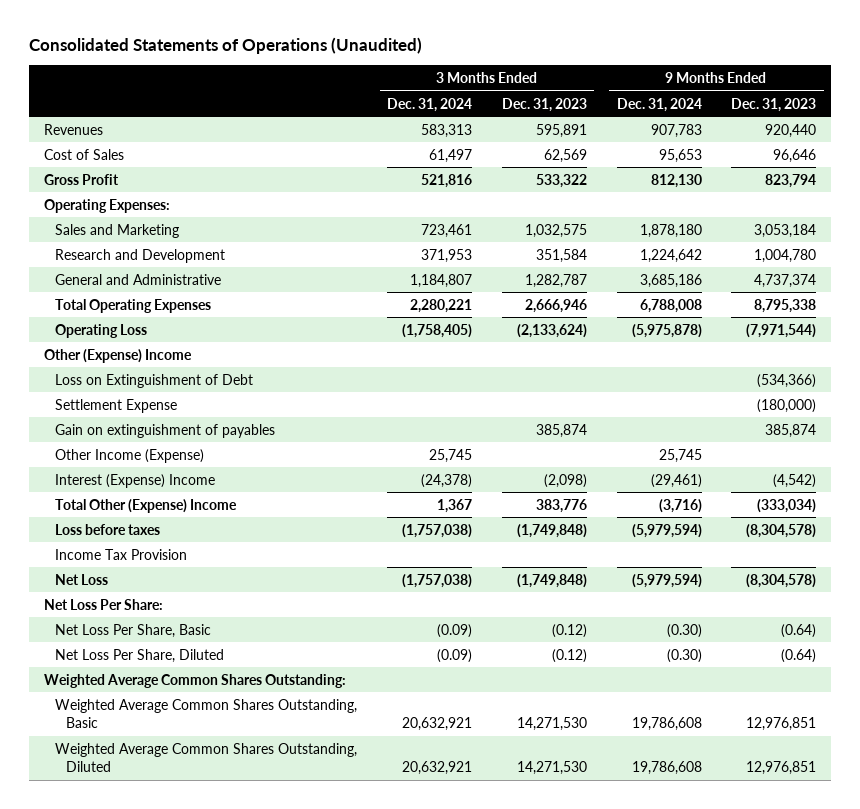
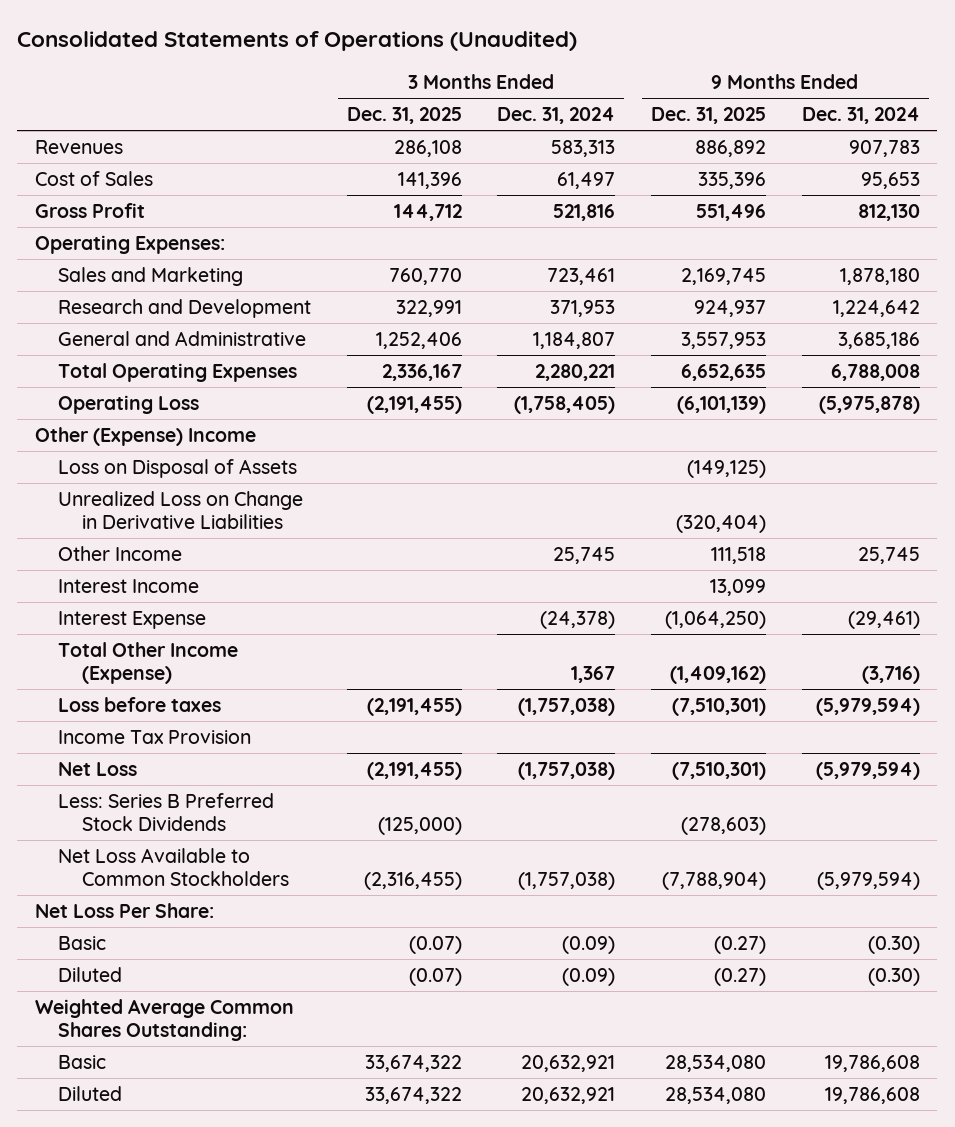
[501,97,587,112] Dec. 31, 2023 -> none
[731,97,817,112] Dec. 31, 2023 -> none
none -> [346,107,462,125] Dec. 31, 2025
none -> [651,107,767,125] Dec. 31, 2025
[55,373,254,388] Loss on Extinguishment of Debt -> none
[55,398,178,413] Settlement Expense -> none
[55,423,276,438] Gain on extinguishment of payables -> none
none -> [58,458,298,478] Loss on Disposal of Assets
none -> [58,490,304,529] Unrealized Loss on Change in Derivative Liabilities
[55,448,205,463] Other Income (Expense) -> [58,545,183,561] Other Income
none -> [58,578,200,593] Interest Income
[55,473,216,488] Interest (Expense) Income -> [58,610,207,629] Interest Expense
[55,498,238,513] Total Other (Expense) Income -> [58,641,239,684] Total Other Income (Expense)
none -> [58,792,275,831] Less: Series B Preferred Stock Dividends
none -> [58,847,289,886] Net Loss Available to Common Stockholders
[55,623,212,638] Net Loss Per Share, Basic -> [58,935,107,950] Basic
[55,648,225,663] Net Loss Per Share, Diluted -> [58,966,123,982] Diluted
[55,698,358,728] Weighted Average Common Shares Outstanding, Basic -> [58,1054,107,1069] Basic
[55,742,358,772] Weighted Average Common Shares Outstanding, Diluted -> [58,1085,123,1101] Diluted

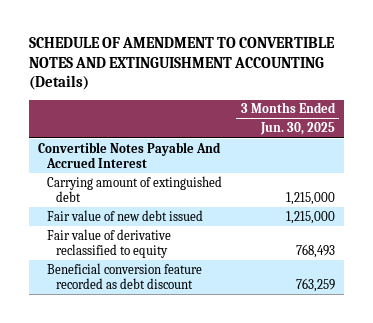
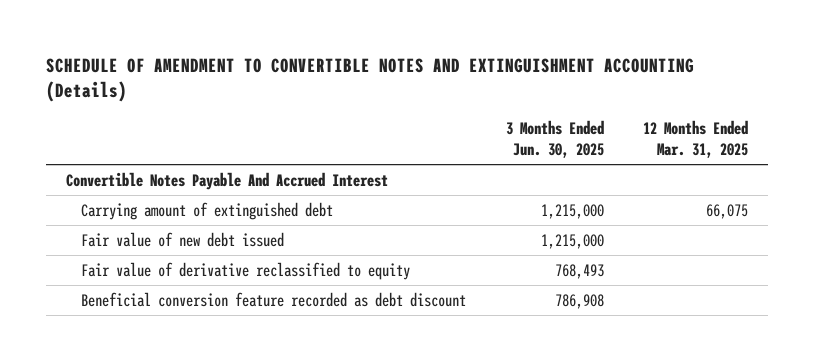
none -> [643,120,749,159] 12 Months Ended Mar. 31, 2025
[295,277,335,292] 763,259 -> [554,293,604,309] 786,908

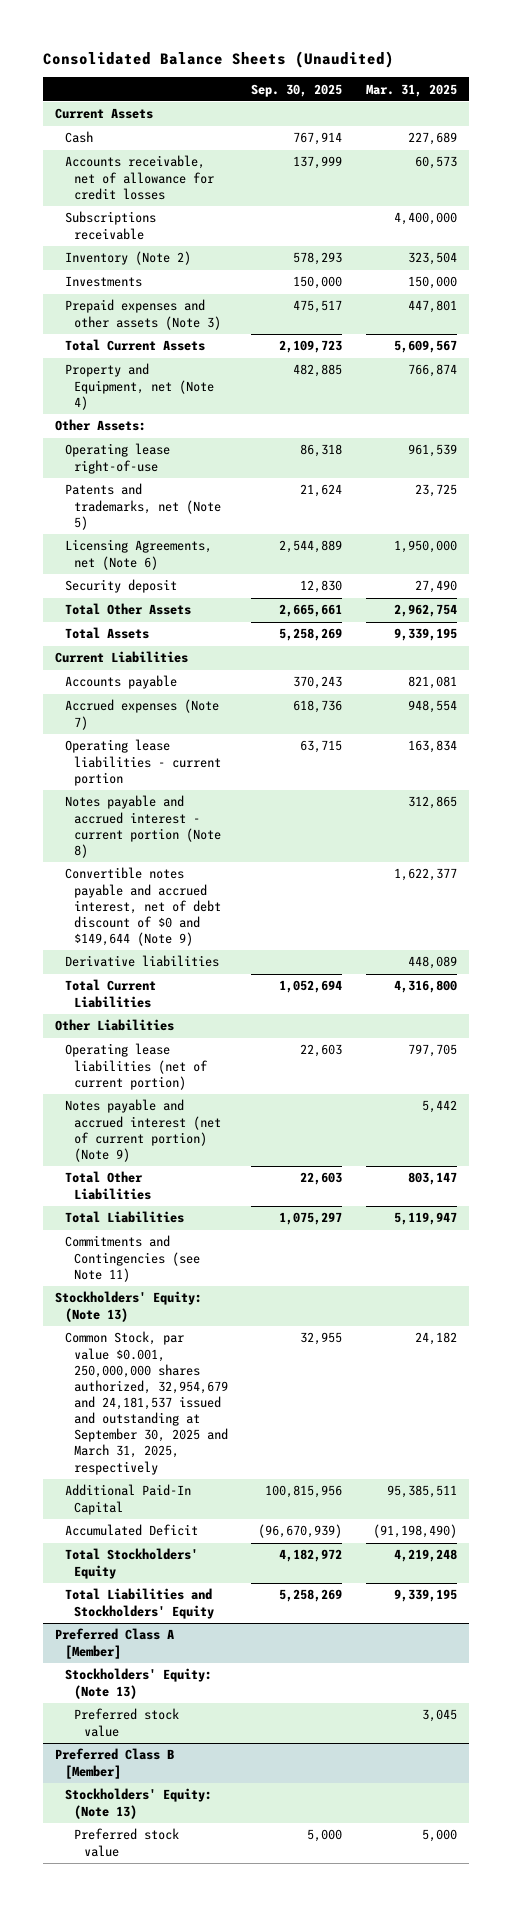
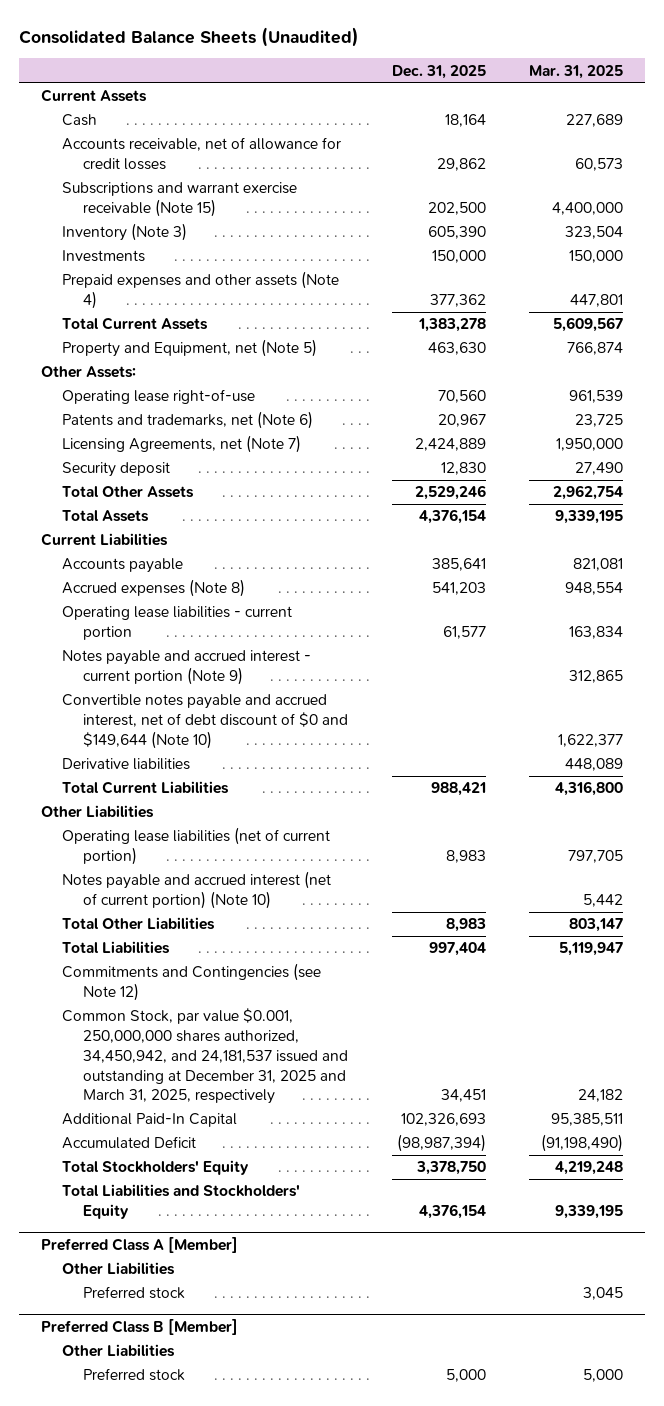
[251,83,343,97] Sep. 30, 2025 -> none
none -> [391,64,486,79] Dec. 31, 2025
[64,211,156,240] Subscriptions receivable -> none
none -> [62,182,298,218] Subscriptions and warrant exercise receivable (Note 15)
[64,251,191,266] Inventory (Note 2) -> [62,223,188,242] Inventory (Note 3)
[64,299,222,330] Prepaid expenses and other assets (Note 3) -> [62,271,340,310] Prepaid expenses and other assets (Note 4)
[64,363,215,410] Property and Equipment, net (Note 4) -> [62,339,318,358] Property and Equipment, net (Note 5)
[64,483,222,530] Patents and trademarks, net (Note 5) -> [62,411,314,430] Patents and trademarks, net (Note 6)
[64,539,212,570] Licensing Agreements, net (Note 6) -> [62,435,302,454] Licensing Agreements, net (Note 7)
[64,699,219,730] Accrued expenses (Note 7) -> [62,579,246,598] Accrued expenses (Note 8)
[64,795,222,858] Notes payable and accrued interest - current portion (Note 8) -> [62,650,312,686] Notes payable and accrued interest - current portion (Note 9)
[64,867,222,947] Convertible notes payable and accrued interest, net of debt discount of $0 and $149,644 (Note 9) -> [62,694,349,749] Convertible notes payable and accrued interest, net of debt discount of $0 and $149,644 (Note 10)
[64,1099,222,1162] Notes payable and accrued interest (net of current portion) (Note 9) -> [62,871,332,910] Notes payable and accrued interest (net of current portion) (Note 10)
[55,1291,203,1322] Stockholders' Equity: (Note 13) -> none
[64,1235,201,1282] Commitments and Contingencies (see Note 11) -> [62,963,322,1002] Commitments and Contingencies (see Note 12)
[64,1331,229,1475] Common Stock, par value $0.001, 250,000,000 shares authorized, 32,954,679 and 24,181,537 issued and outstanding at September 30, 2025 and March 31, 2025, respectively -> [62,1008,349,1105] Common Stock, par value $0.001, 250,000,000 shares authorized, 34,450,942, and 24,181,537 issued and outstanding at December 31, 2025 and March 31, 2025, respectively
[64,1668,212,1699] Stockholders' Equity: (Note 13) -> none
none -> [62,1262,176,1276] Other Liabilities
[74,1708,180,1737] Preferred stock value -> [83,1286,186,1300] Preferred stock
[64,1788,212,1819] Stockholders' Equity: (Note 13) -> none
none -> [62,1344,176,1358] Other Liabilities
[74,1828,180,1857] Preferred stock value -> [83,1368,186,1382] Preferred stock

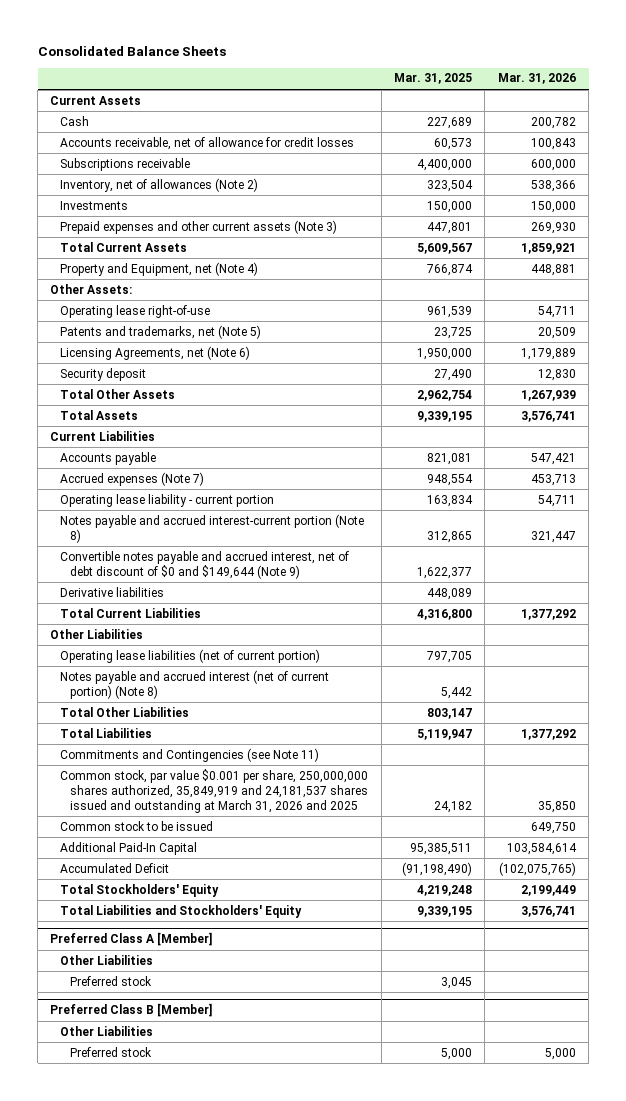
[19,26,360,47] Consolidated Balance Sheets (Unaudited) -> [37,45,226,56] Consolidated Balance Sheets
[391,64,486,79] Dec. 31, 2025 -> none
none -> [497,73,576,85] Mar. 31, 2026
[62,182,298,218] Subscriptions and warrant exercise receivable (Note 15) -> none
none -> [60,157,191,171] Subscriptions receivable
[62,223,188,242] Inventory (Note 3) -> [60,177,259,192] Inventory, net of allowances (Note 2)
[62,271,340,310] Prepaid expenses and other assets (Note 4) -> [60,219,338,234] Prepaid expenses and other current assets (Note 3)
[62,339,318,358] Property and Equipment, net (Note 5) -> [60,261,259,276] Property and Equipment, net (Note 4)
[62,411,314,430] Patents and trademarks, net (Note 6) -> [60,324,262,339] Patents and trademarks, net (Note 5)
[62,435,302,454] Licensing Agreements, net (Note 7) -> [60,345,251,360] Licensing Agreements, net (Note 6)
[62,579,246,598] Accrued expenses (Note 8) -> [60,471,205,486] Accrued expenses (Note 7)
[62,606,293,641] Operating lease liabilities - current portion -> [60,493,275,507] Operating lease liability - current portion
[62,650,312,686] Notes payable and accrued interest - current portion (Note 9) -> [60,513,365,543] Notes payable and accrued interest-current portion (Note 8)
[62,694,349,749] Convertible notes payable and accrued interest, net of debt discount of $0 and $149,644 (Note 10) -> [60,550,350,579] Convertible notes payable and accrued interest, net of debt discount of $0 and $149,644 (Note 9)
[62,871,332,910] Notes payable and accrued interest (net of current portion) (Note 10) -> [60,669,330,699] Notes payable and accrued interest (net of current portion) (Note 8)
[62,963,322,1002] Commitments and Contingencies (see Note 12) -> [60,747,320,762] Commitments and Contingencies (see Note 11)
[62,1008,349,1105] Common Stock, par value $0.001, 250,000,000 shares authorized, 34,450,942, and 24,181,537 issued and outstanding at December 31, 2025 and March 31, 2025, respectively -> [60,768,369,813] Common stock, par value $0.001 per share, 250,000,000 shares authorized, 35,849,919 and 24,181,537 shares issued and outstanding at March 31, 2026 and 2025
none -> [60,820,214,831] Common stock to be issued

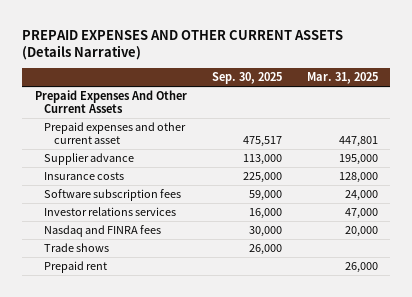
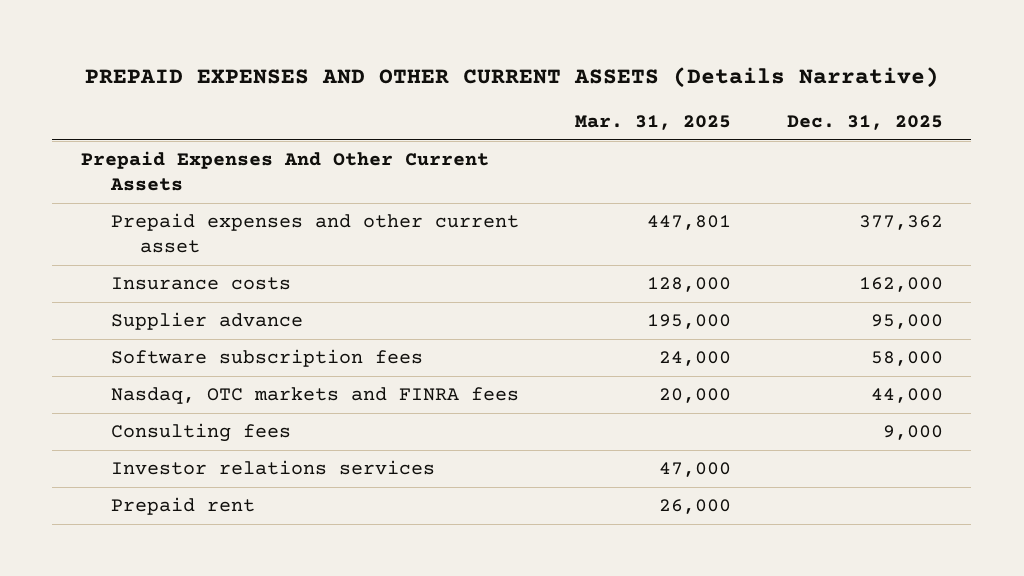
[211,72,282,85] Sep. 30, 2025 -> none
none -> [786,115,943,131] Dec. 31, 2025
[44,153,135,166] Supplier advance -> [110,312,303,331] Supplier advance
none -> [110,387,519,405] Nasdaq, OTC markets and FINRA fees
none -> [110,423,291,443] Consulting fees
[44,225,162,238] Nasdaq and FINRA fees -> none
[44,243,110,253] Trade shows -> none

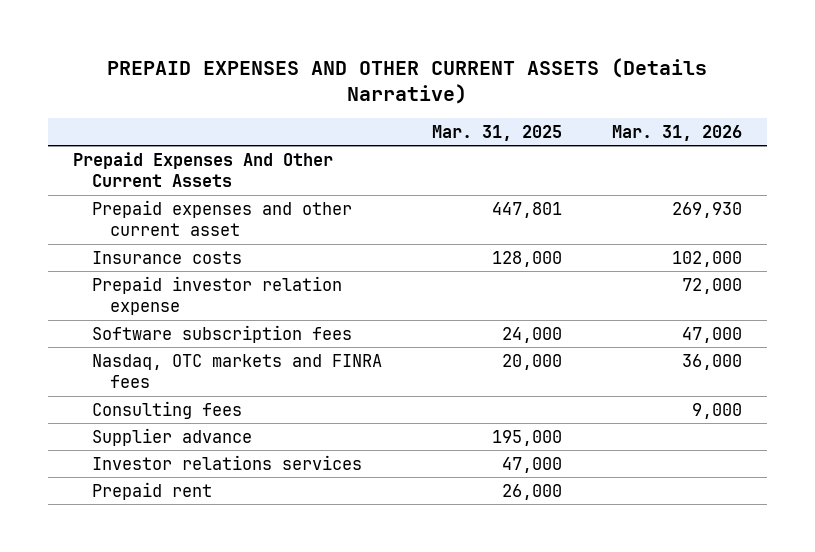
[786,115,943,131] Dec. 31, 2025 -> none
none -> [611,124,742,141] Mar. 31, 2026
none -> [91,275,342,316] Prepaid investor relation expense
[110,312,303,331] Supplier advance -> [91,427,252,446] Supplier advance

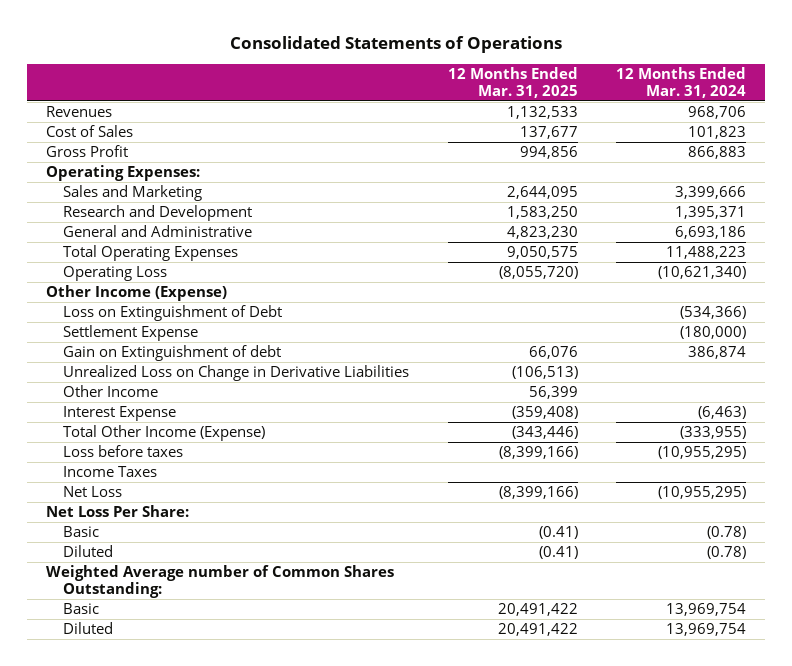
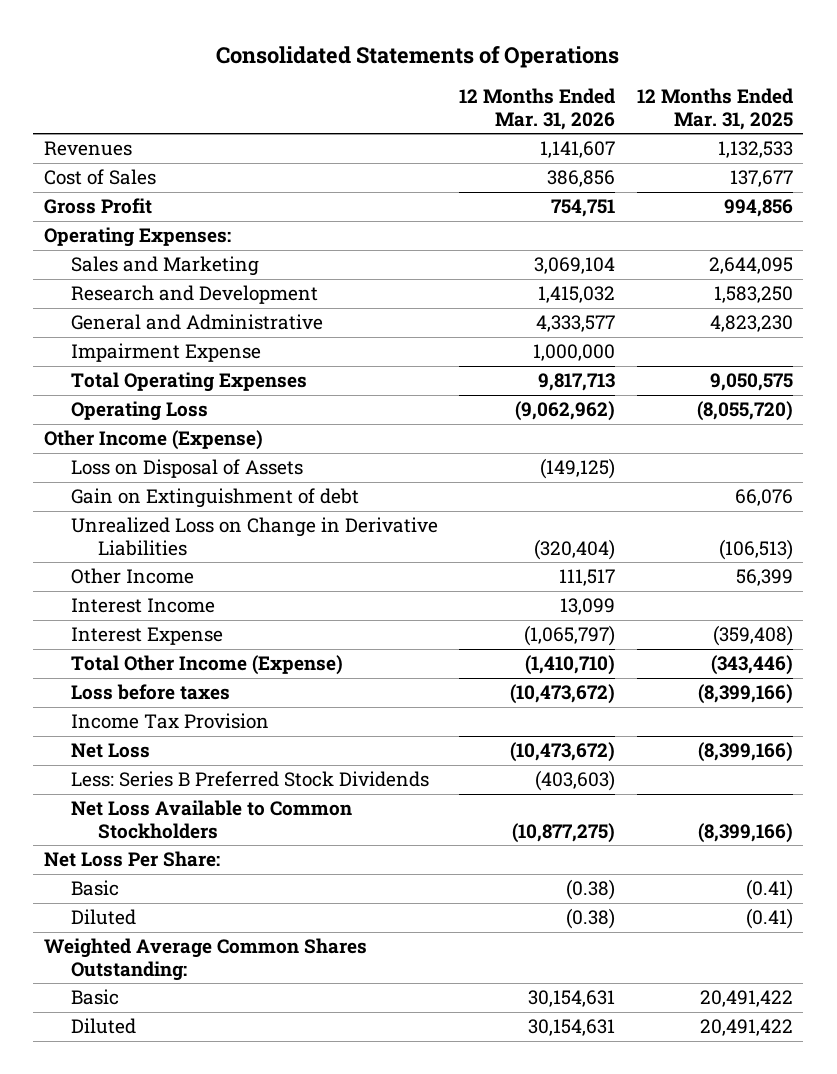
[616,66,747,98] 12 Months Ended Mar. 31, 2024 -> none
none -> [459,88,616,130] 12 Months Ended Mar. 31, 2026
none -> [71,343,262,363] Impairment Expense
[63,305,283,322] Loss on Extinguishment of Debt -> none
[63,325,199,342] Settlement Expense -> none
none -> [71,459,304,479] Loss on Disposal of Assets
none -> [71,598,216,614] Interest Income
[63,466,158,478] Income Taxes -> [71,713,270,730] Income Tax Provision
none -> [71,771,430,788] Less: Series B Preferred Stock Dividends
none -> [71,800,353,839] Net Loss Available to Common Stockholders
[46,565,395,599] Weighted Average number of Common Shares Outstanding: -> [44,938,368,981] Weighted Average Common Shares Outstanding:

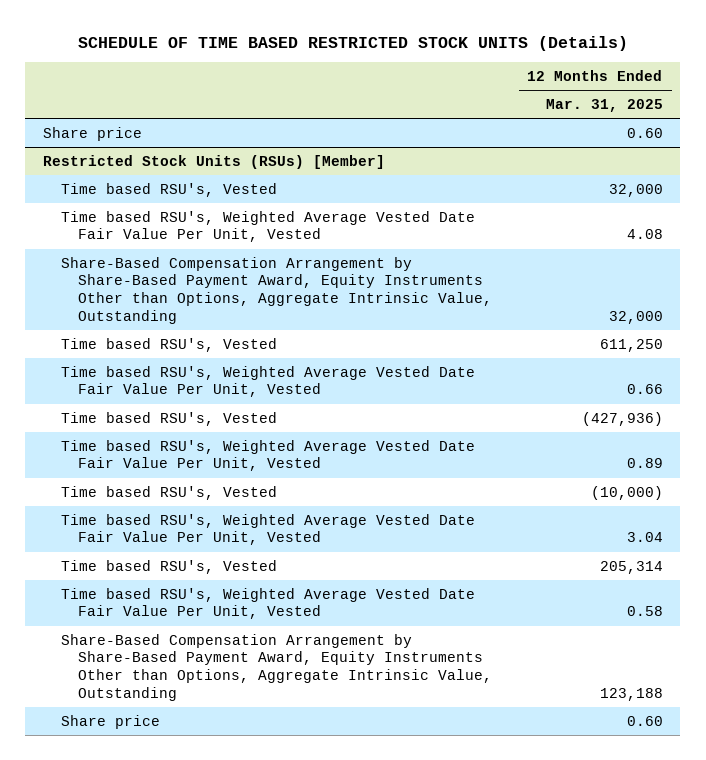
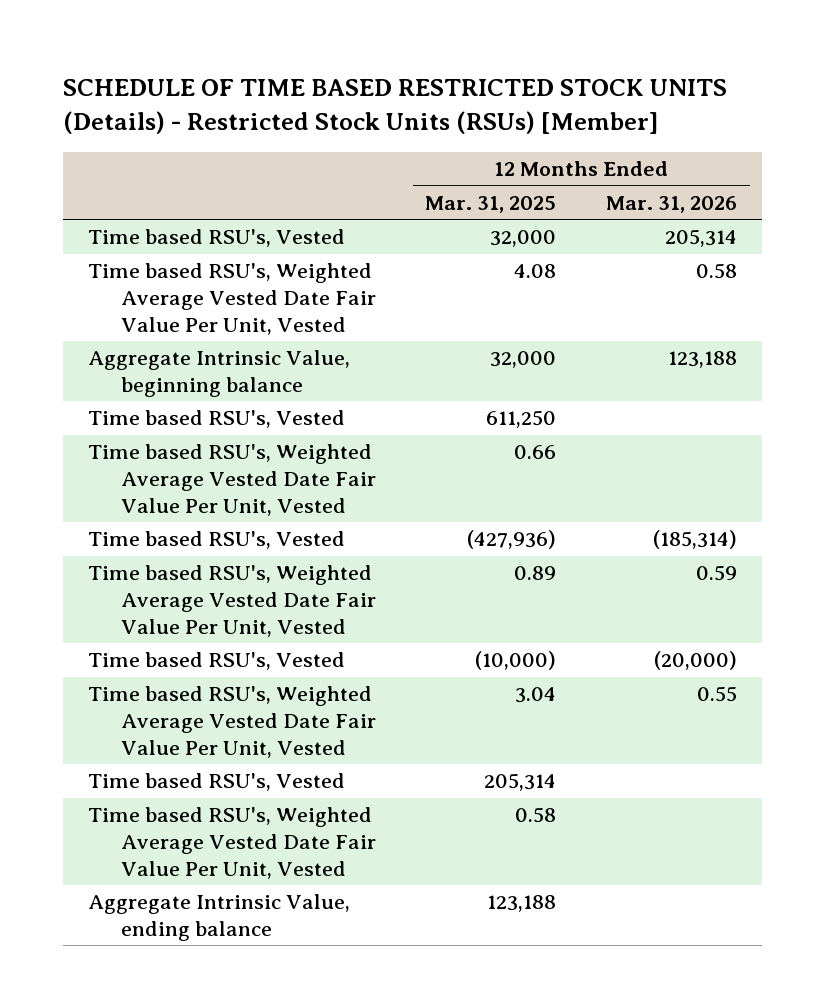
[77,35,628,51] SCHEDULE OF TIME BASED RESTRICTED STOCK UNITS (Details) -> [62,79,727,135] SCHEDULE OF TIME BASED RESTRICTED STOCK UNITS (Details) - Restricted Stock Units (RSUs) [Member]
none -> [606,195,738,213] Mar. 31, 2026
[43,126,143,141] Share price -> none
[43,154,386,169] Restricted Stock Units (RSUs) [Member] -> none
[60,256,493,324] Share-Based Compensation Arrangement by Share-Based Payment Award, Equity Instruments Other than Options, Aggregate Intrinsic Value, Outstanding -> [87,350,350,397] Aggregate Intrinsic Value, beginning balance
[60,714,160,729] Share price -> none
[60,633,493,701] Share-Based Compensation Arrangement by Share-Based Payment Award, Equity Instruments Other than Options, Aggregate Intrinsic Value, Outstanding -> [87,894,350,941] Aggregate Intrinsic Value, ending balance

